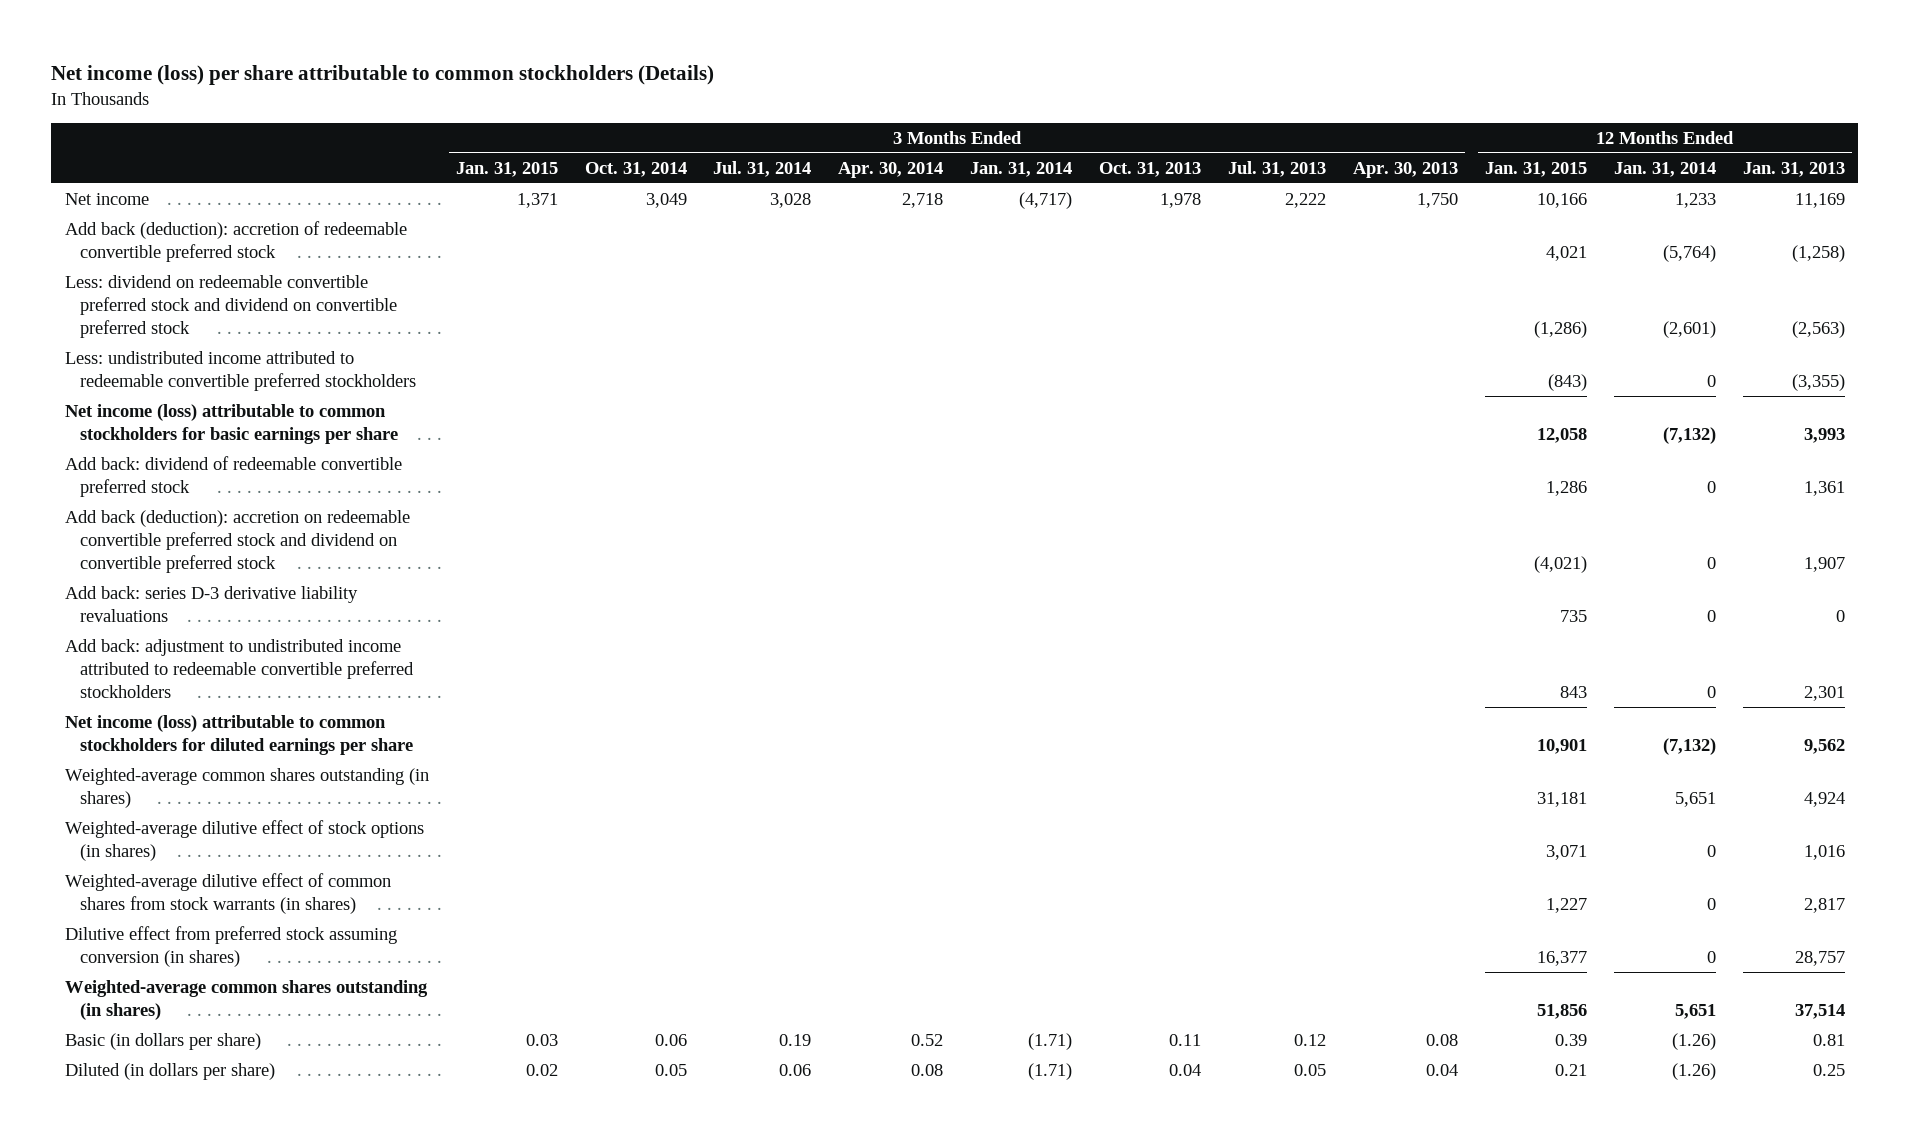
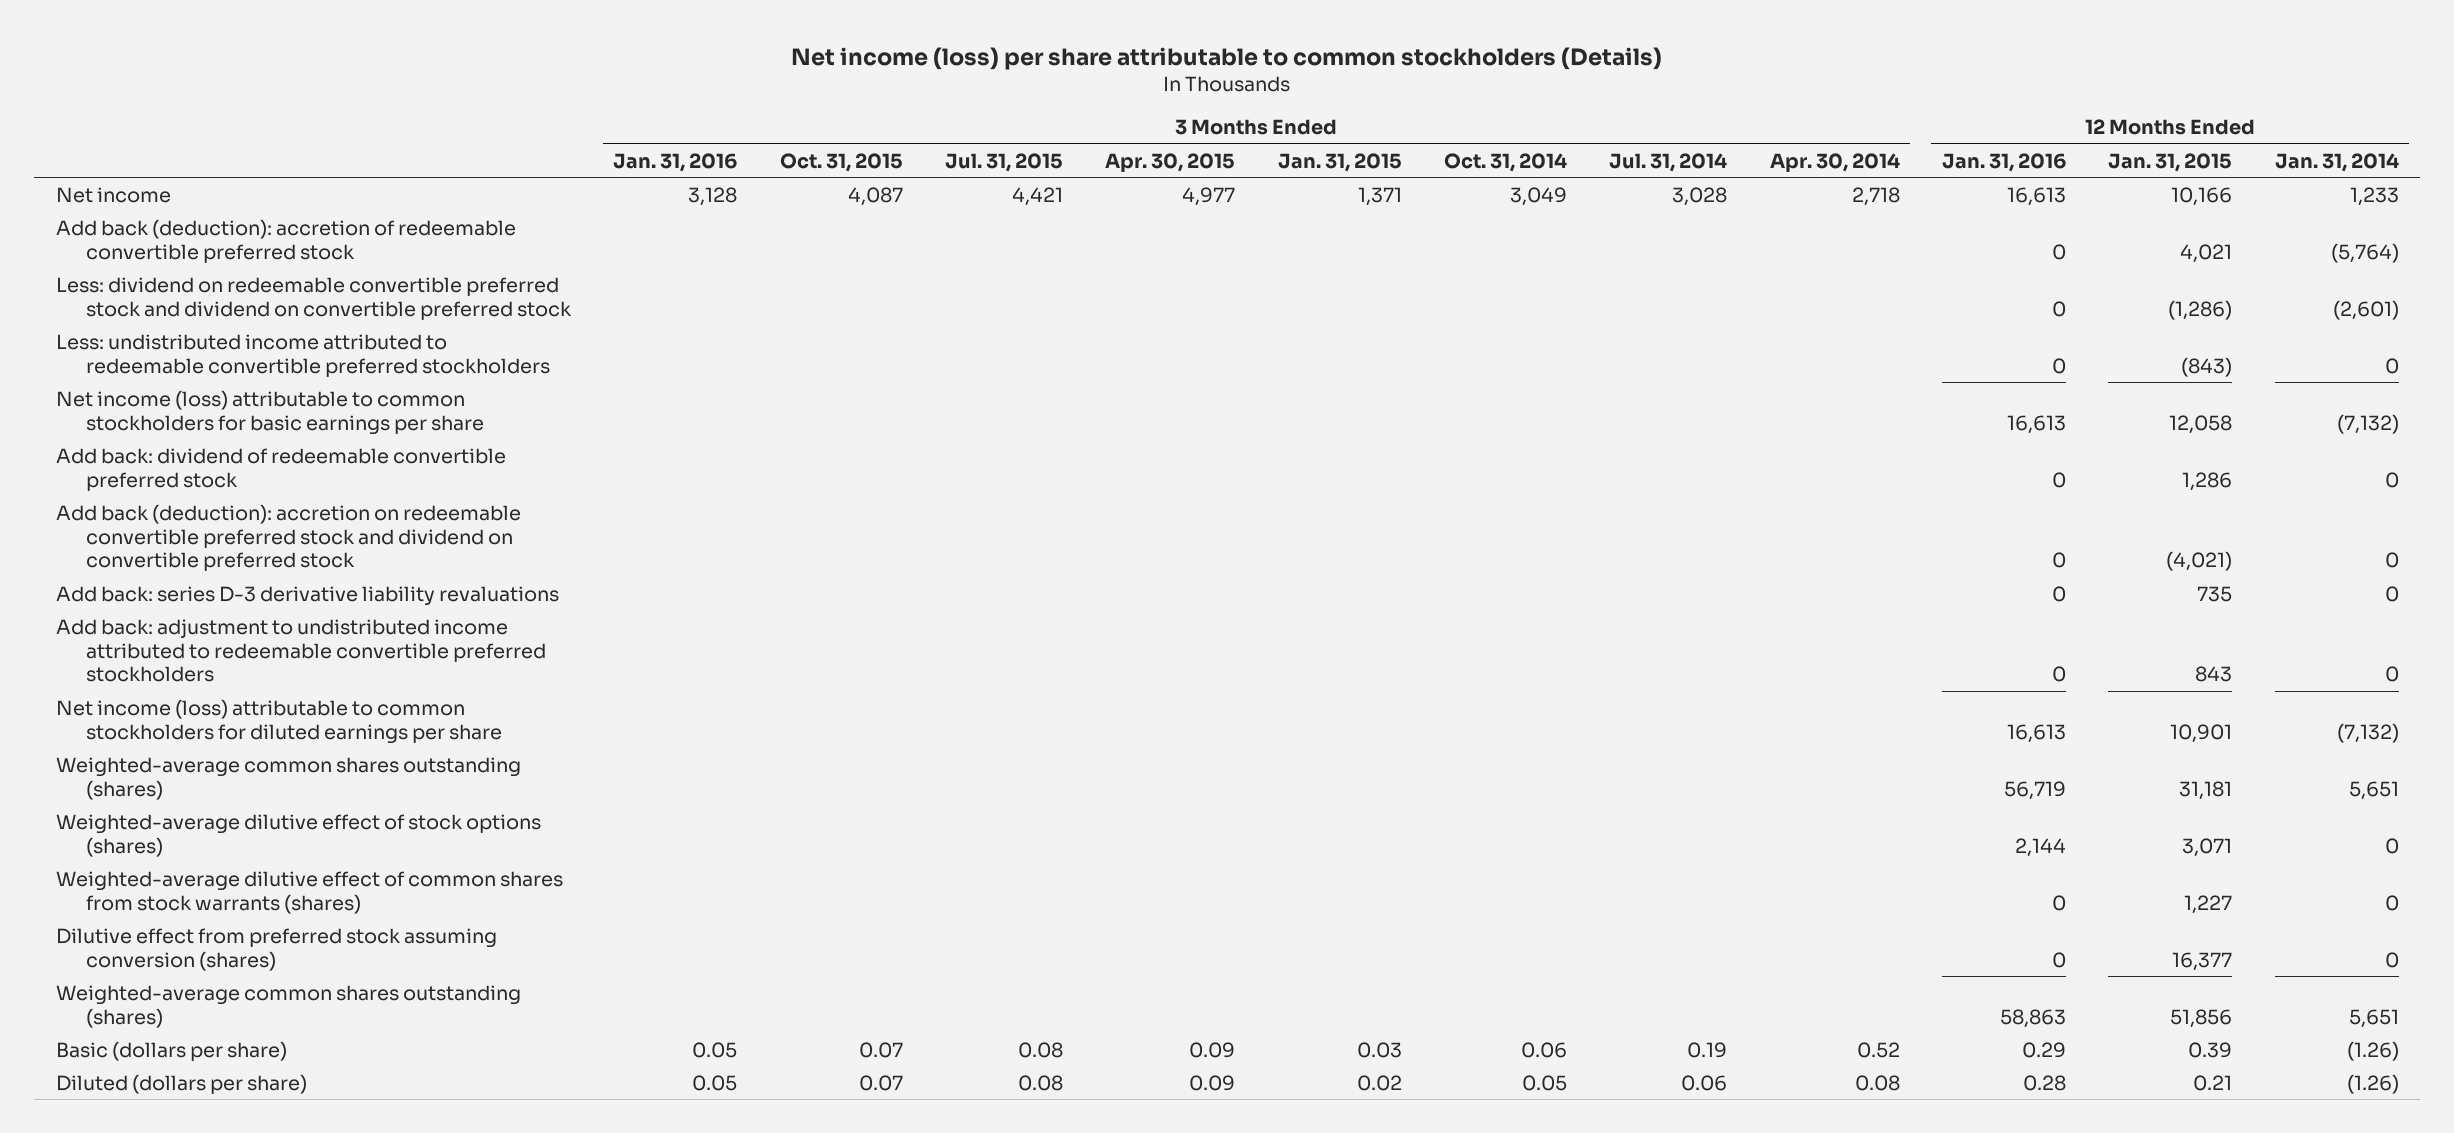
[970,161,1073,177] Jan. 31, 2014 -> none
[1099,161,1202,177] Oct. 31, 2013 -> none
[1228,160,1327,177] Jul. 31, 2013 -> none
[1353,161,1459,178] Apr. 30, 2013 -> none
[1742,161,1845,177] Jan. 31, 2013 -> none
none -> [613,152,738,172] Jan. 31, 2016
none -> [779,152,903,172] Oct. 31, 2015
none -> [944,152,1063,172] Jul. 31, 2015
none -> [1105,152,1236,172] Apr. 30, 2015
none -> [1942,152,2067,172] Jan. 31, 2016
[64,767,429,809] Weighted-average common shares outstanding (in shares) -> [55,756,521,800] Weighted-average common shares outstanding (shares)
[64,819,424,862] Weighted-average dilutive effect of stock options (in shares) -> [55,813,541,857] Weighted-average dilutive effect of stock options (shares)
[64,872,391,915] Weighted-average dilutive effect of common shares from stock warrants (in shares) -> [55,870,563,914] Weighted-average dilutive effect of common shares from stock warrants (shares)
[64,925,397,968] Dilutive effect from preferred stock assuming conversion (in shares) -> [55,927,497,971] Dilutive effect from preferred stock assuming conversion (shares)
[64,979,428,1021] Weighted-average common shares outstanding (in shares) -> [55,984,521,1028] Weighted-average common shares outstanding (shares)
[64,1032,261,1050] Basic (in dollars per share) -> [55,1040,287,1061] Basic (dollars per share)
[64,1062,275,1080] Diluted (in dollars per share) -> [55,1073,307,1094] Diluted (dollars per share)

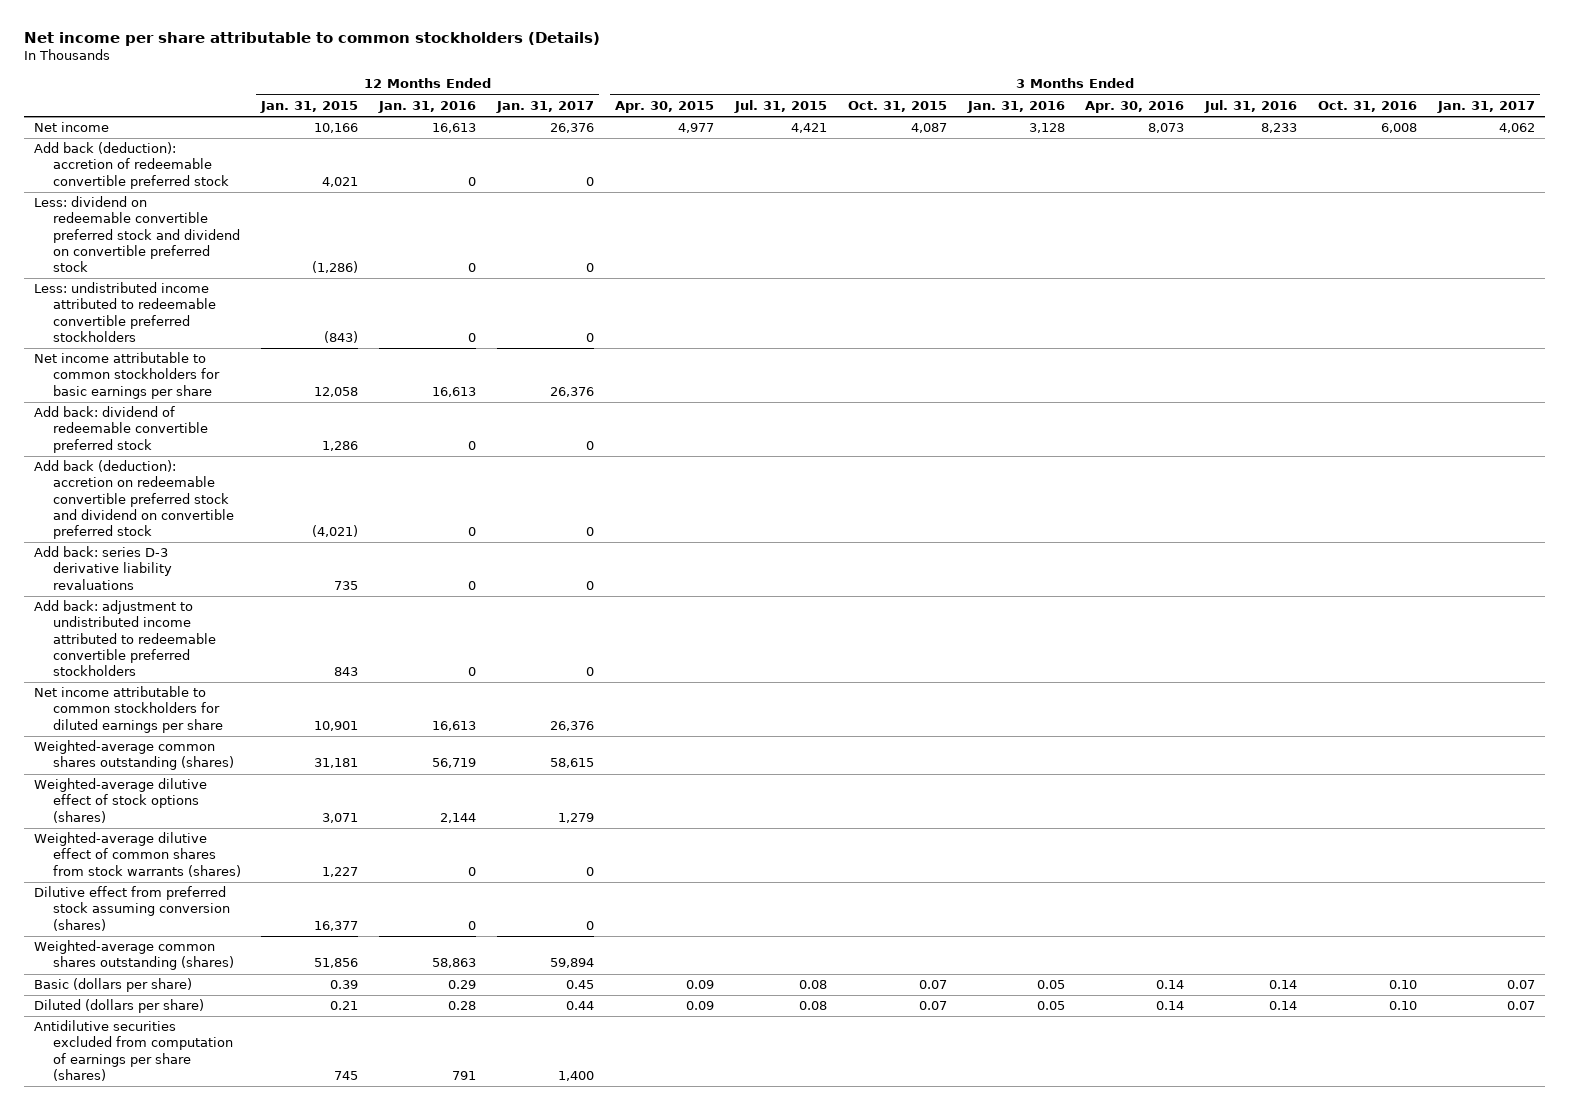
[791,46,1663,70] Net income (loss) per share attributable to common stockholders (Details) -> [23,32,600,47] Net income per share attributable to common stockholders (Details)
[1277,152,1402,172] Jan. 31, 2015 -> none
[1444,152,1568,172] Oct. 31, 2014 -> none
[1609,152,1728,172] Jul. 31, 2014 -> none
[1769,152,1900,172] Apr. 30, 2014 -> none
[2274,152,2399,172] Jan. 31, 2014 -> none
none -> [496,100,595,113] Jan. 31, 2017
none -> [1085,100,1185,113] Apr. 30, 2016
none -> [1204,99,1298,113] Jul. 31, 2016
none -> [1318,100,1418,112] Oct. 31, 2016
none -> [1436,100,1535,113] Jan. 31, 2017
[55,389,484,435] Net income (loss) attributable to common stockholders for basic earnings per share -> [34,352,220,399] Net income attributable to common stockholders for basic earnings per share
[55,698,502,744] Net income (loss) attributable to common stockholders for diluted earnings per share -> [34,686,223,733] Net income attributable to common stockholders for diluted earnings per share
none -> [34,1020,233,1081] Antidilutive securities excluded from computation of earnings per share (shares)

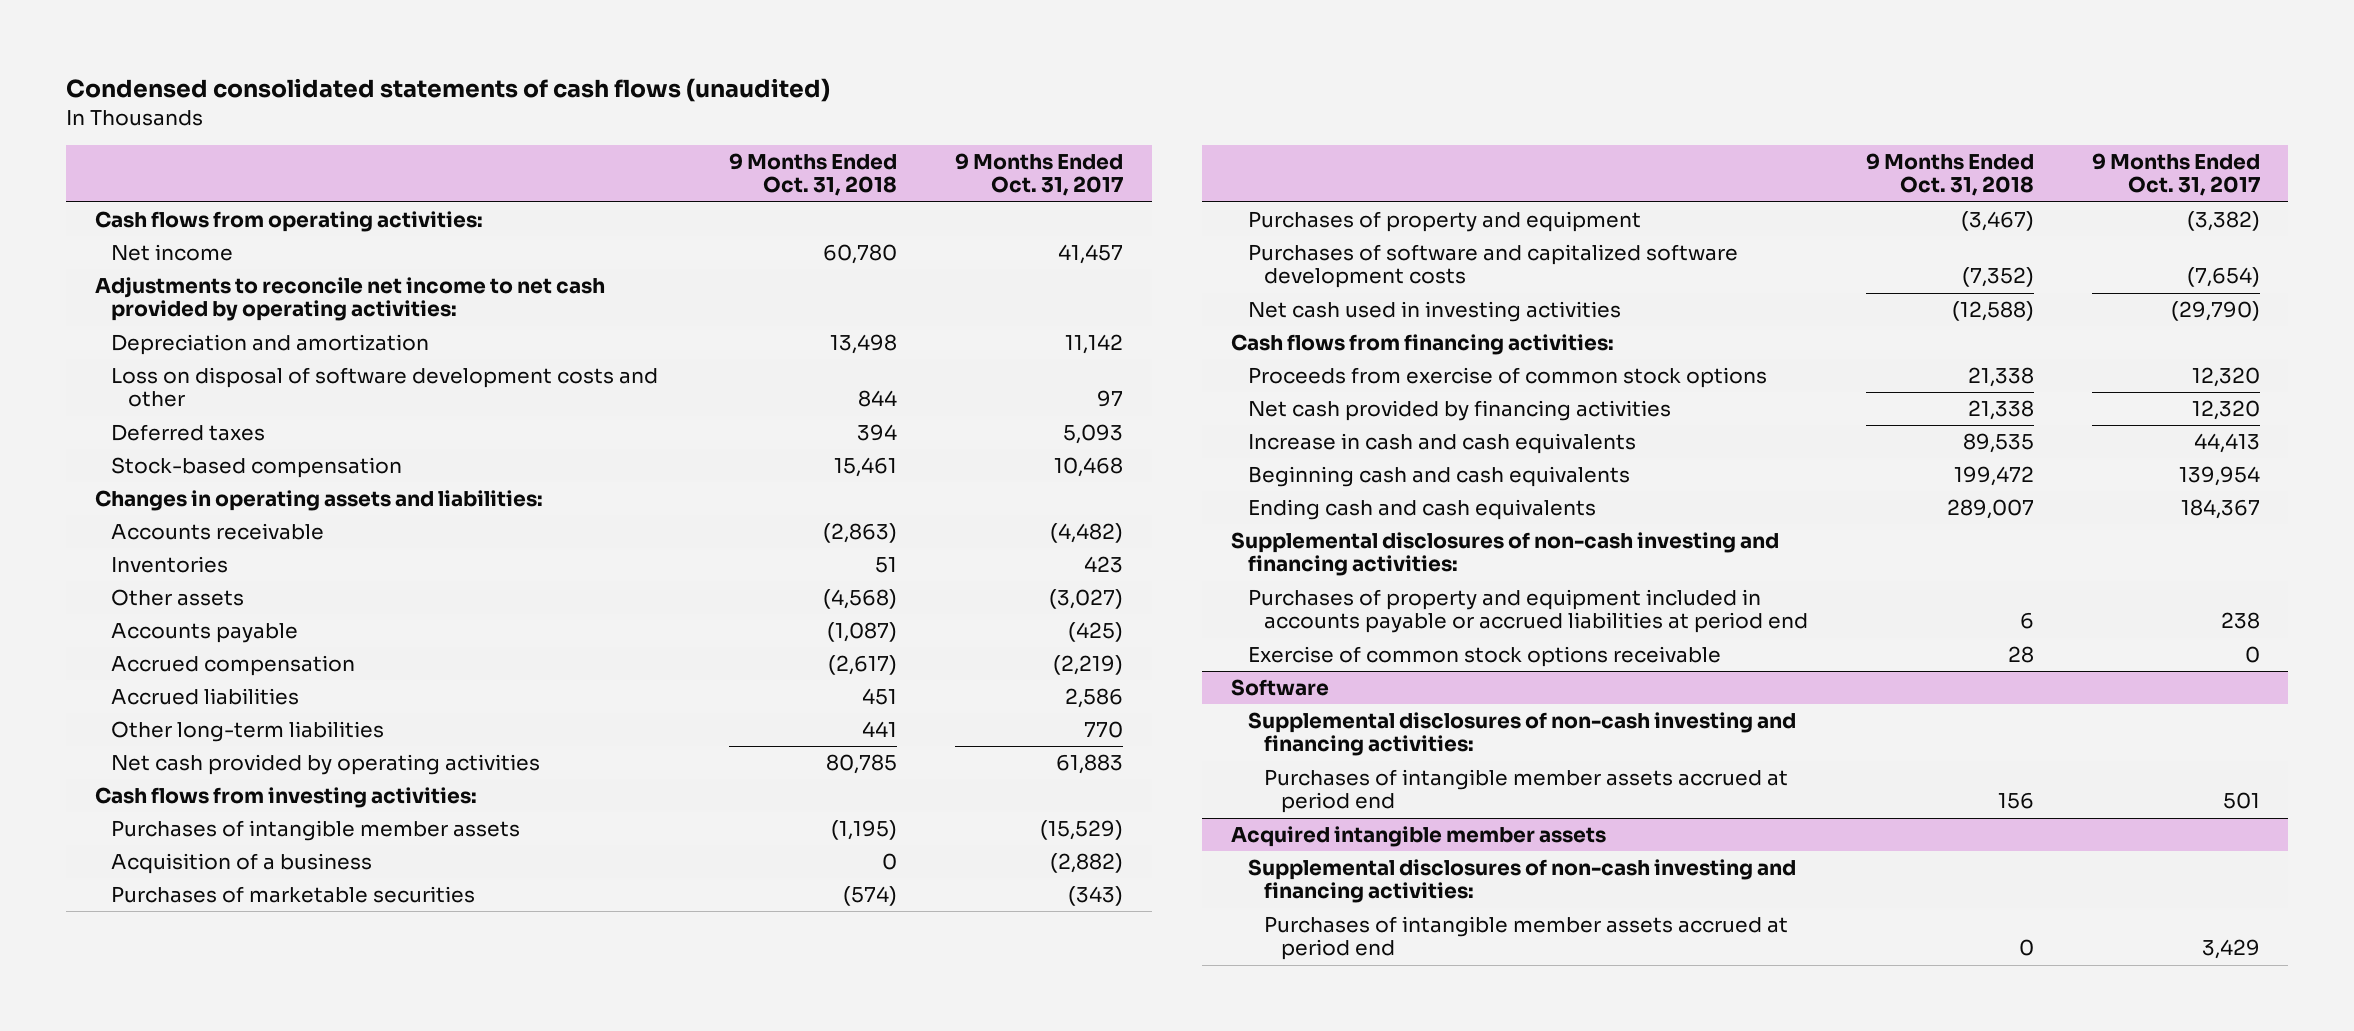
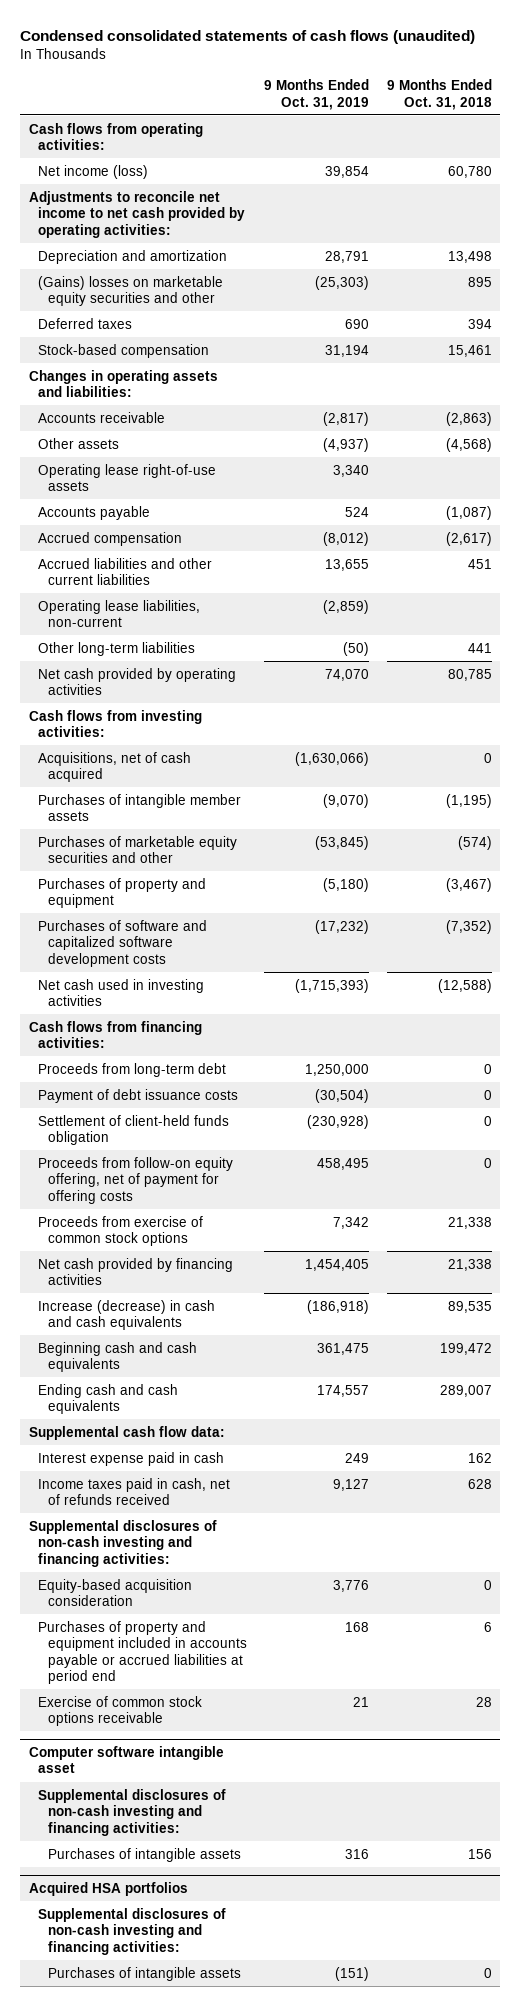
[954,152,1123,197] 9 Months Ended Oct. 31, 2017 -> none
none -> [264,79,370,110] 9 Months Ended Oct. 31, 2019
[111,244,234,262] Net income -> [38,164,149,179] Net income (loss)
[111,367,659,408] Loss on disposal of software development costs and other -> none
none -> [38,275,224,307] (Gains) losses on marketable equity securities and other
[111,556,229,574] Inventories -> none
none -> [38,463,217,492] Operating lease right-of-use assets
[111,688,300,706] Accrued liabilities -> [38,557,213,586] Accrued liabilities and other current liabilities
none -> [38,599,201,628] Operating lease liabilities, non-current
none -> [38,751,192,783] Acquisitions, net of cash acquired
[111,853,373,875] Acquisition of a business -> none
[111,886,476,904] Purchases of marketable securities -> [38,835,238,864] Purchases of marketable equity securities and other
none -> [38,1062,227,1077] Proceeds from long-term debt
none -> [38,1088,239,1103] Payment of debt issuance costs
none -> [38,1114,230,1146] Settlement of client-held funds obligation
none -> [38,1156,234,1204] Proceeds from follow-on equity offering, net of payment for offering costs
[1247,433,1636,455] Increase in cash and cash equivalents -> [38,1299,216,1331] Increase (decrease) in cash and cash equivalents
none -> [28,1425,225,1440] Supplemental cash flow data:
none -> [38,1451,225,1466] Interest expense paid in cash
none -> [38,1477,231,1506] Income taxes paid in cash, net of refunds received
none -> [38,1578,193,1607] Equity-based acquisition consideration
[1231,679,1330,697] Software -> [28,1745,224,1774] Computer software intangible asset
[1231,826,1607,848] Acquired intangible member assets -> none
[1264,769,1789,814] Purchases of intangible member assets accrued at period end -> [47,1847,241,1862] Purchases of intangible assets
none -> [28,1881,188,1896] Acquired HSA portfolios
[1264,916,1789,961] Purchases of intangible member assets accrued at period end -> [47,1966,241,1981] Purchases of intangible assets

